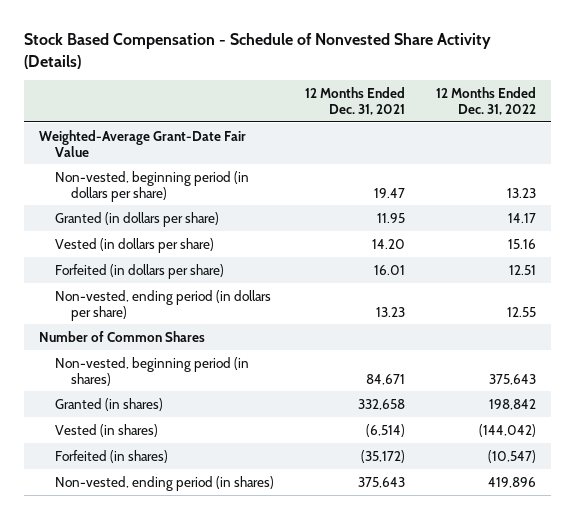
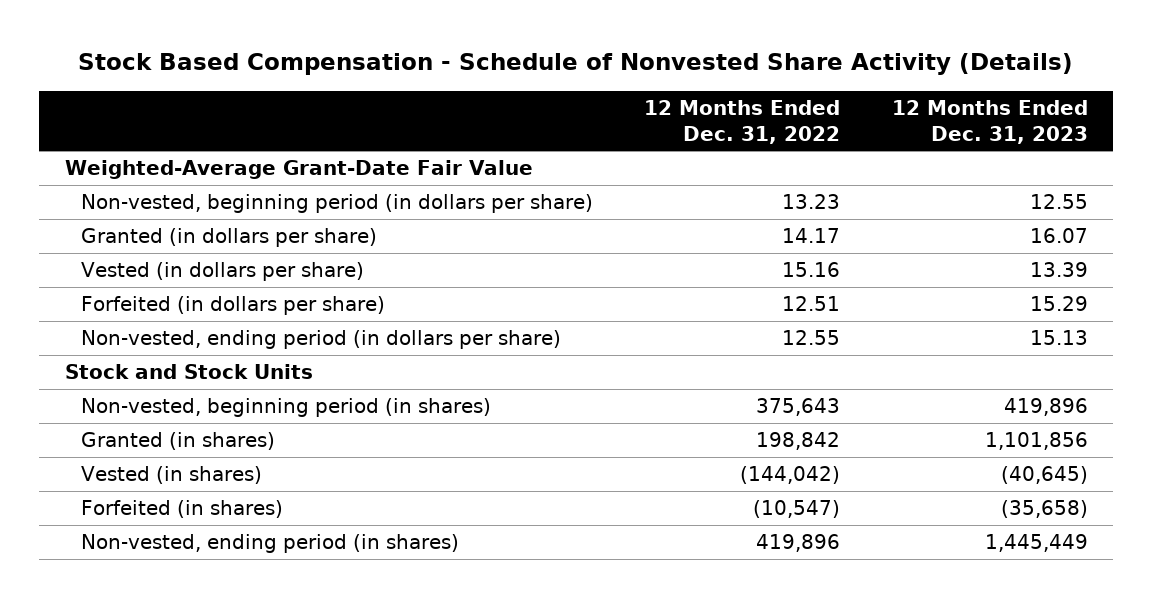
[305,86,406,115] 12 Months Ended Dec. 31, 2021 -> none
none -> [891,99,1088,144] 12 Months Ended Dec. 31, 2023
[39,330,206,342] Number of Common Shares -> [64,364,313,380] Stock and Stock Units

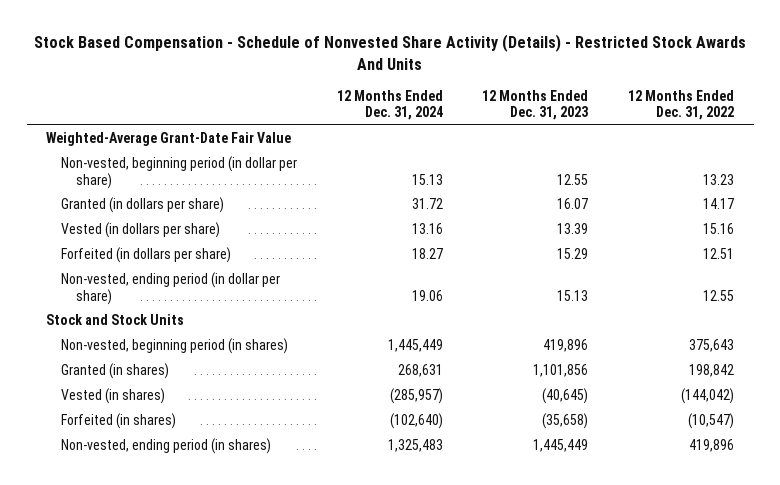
[78,53,1074,76] Stock Based Compensation - Schedule of Nonvested Share Activity (Details) -> [34,34,747,70] Stock Based Compensation - Schedule of Nonvested Share Activity (Details) - Restricted Stock Awards And Units
none -> [336,89,443,121] 12 Months Ended Dec. 31, 2024
[80,194,593,214] Non-vested, beginning period (in dollars per share) -> [61,156,298,189] Non-vested, beginning period (in dollar per share)
[80,330,561,350] Non-vested, ending period (in dollars per share) -> [61,272,281,305] Non-vested, ending period (in dollar per share)

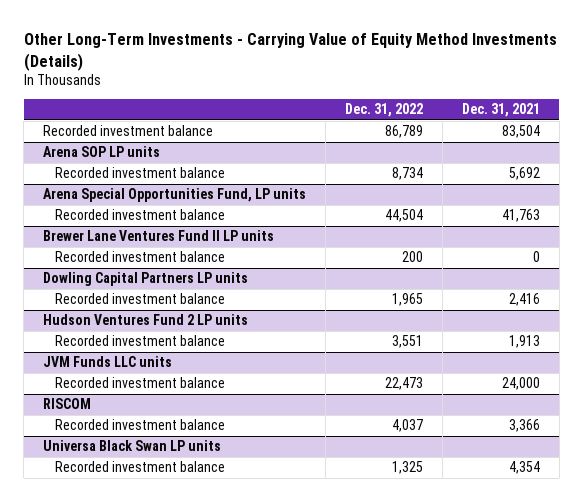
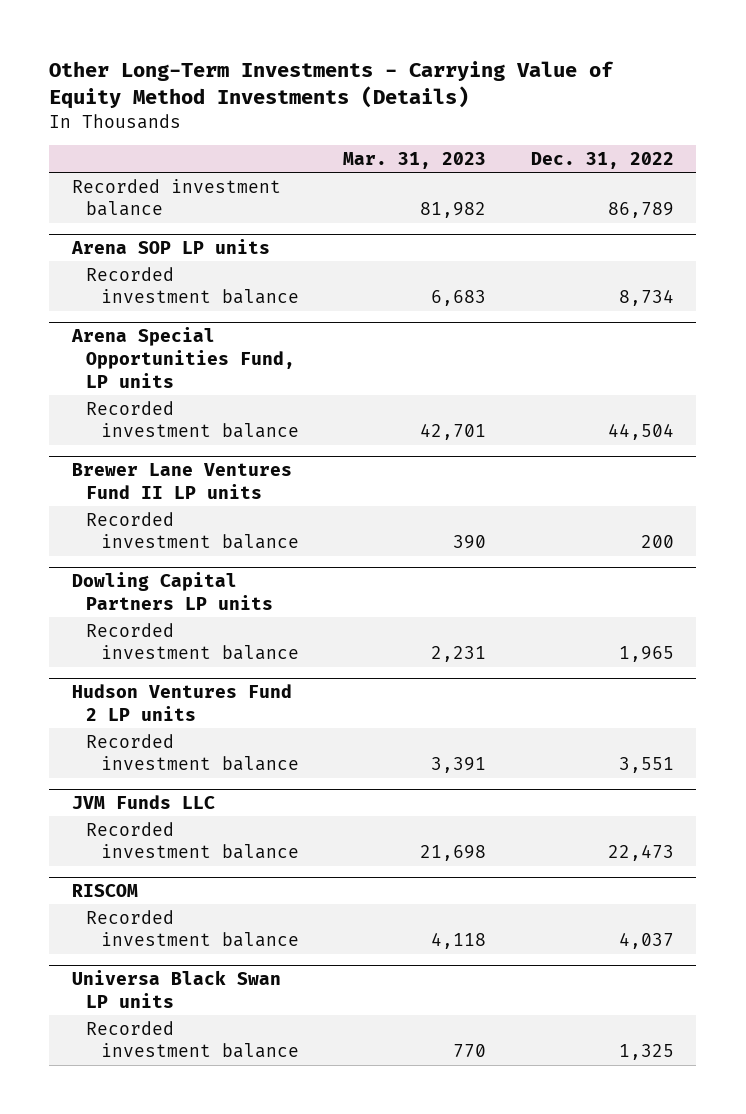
[461,103,540,118] Dec. 31, 2021 -> none
none -> [343,151,487,169] Mar. 31, 2023
[43,356,173,368] JVM Funds LLC units -> [71,795,215,810] JVM Funds LLC

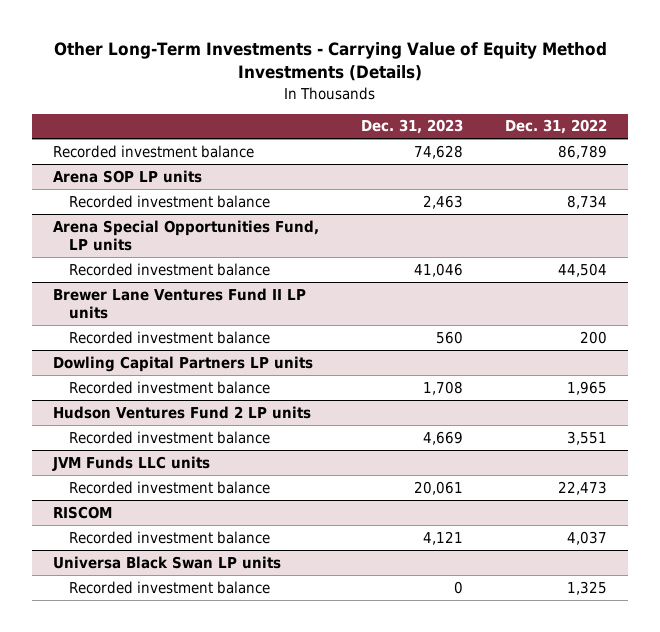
[343,151,487,169] Mar. 31, 2023 -> none
none -> [360,119,463,135] Dec. 31, 2023
[71,795,215,810] JVM Funds LLC -> [51,455,210,471] JVM Funds LLC units

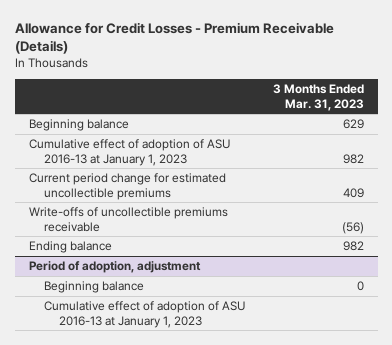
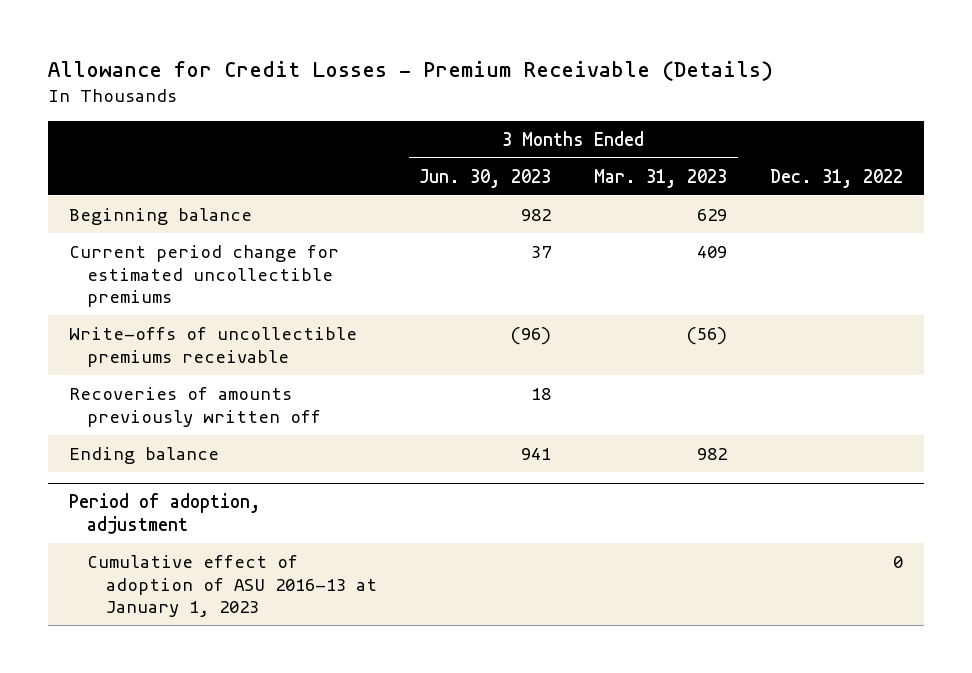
none -> [419,168,552,188] Jun. 30, 2023
none -> [769,168,903,188] Dec. 31, 2022
[28,139,230,166] Cumulative effect of adoption of ASU 2016-13 at January 1, 2023 -> none
none -> [68,386,322,427] Recoveries of amounts previously written off
[43,281,144,294] Beginning balance -> none

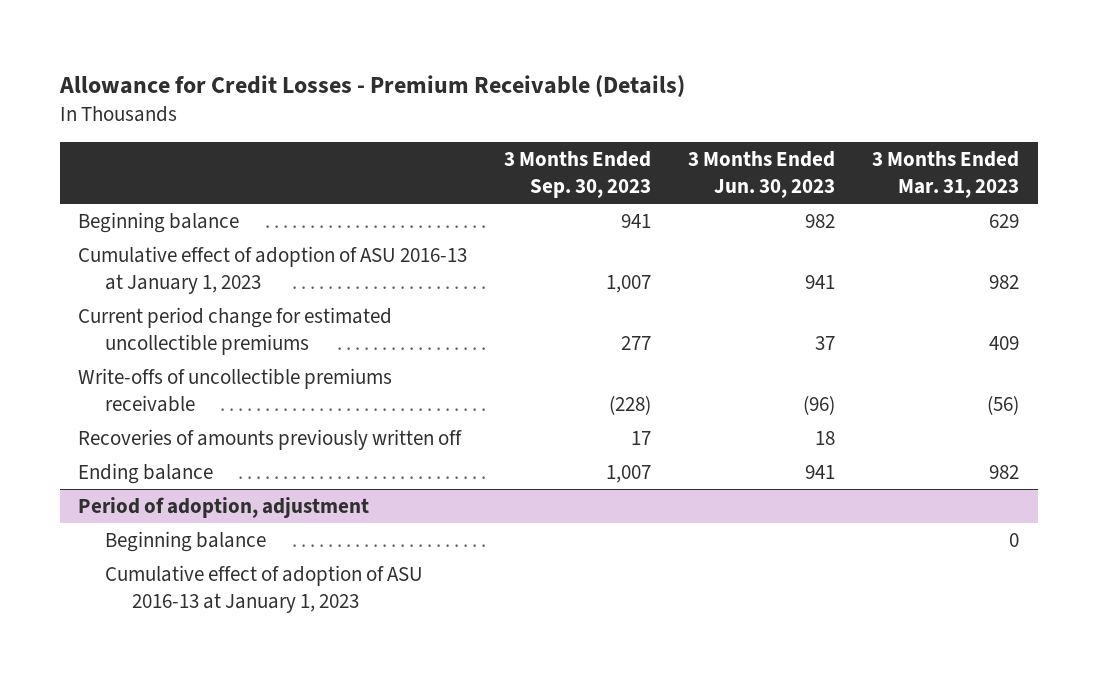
[769,168,903,188] Dec. 31, 2022 -> none
none -> [504,151,652,199] 3 Months Ended Sep. 30, 2023
none -> [78,246,468,295] Cumulative effect of adoption of ASU 2016-13 at January 1, 2023
none -> [105,531,267,553] Beginning balance

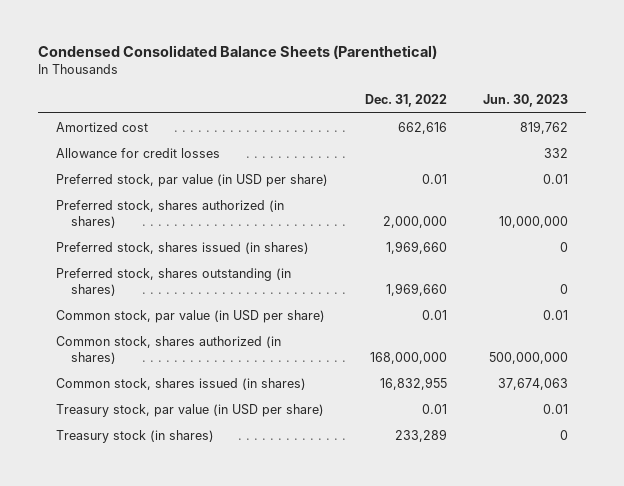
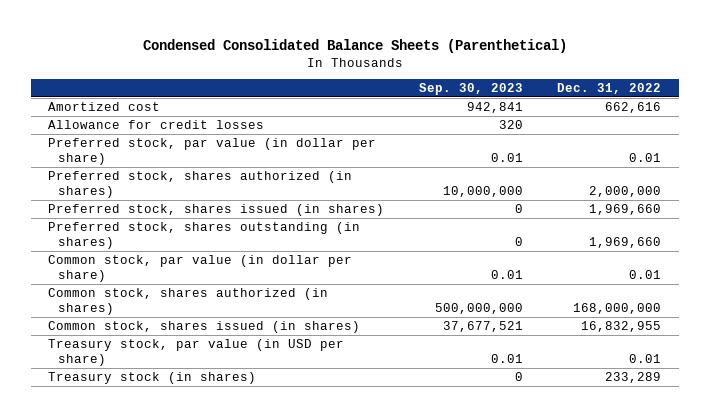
[483,94,569,108] Jun. 30, 2023 -> none
none -> [418,83,523,96] Sep. 30, 2023
[56,173,329,187] Preferred stock, par value (in USD per share) -> [48,138,377,165] Preferred stock, par value (in dollar per share)
[56,309,326,323] Common stock, par value (in USD per share) -> [48,255,353,282] Common stock, par value (in dollar per share)

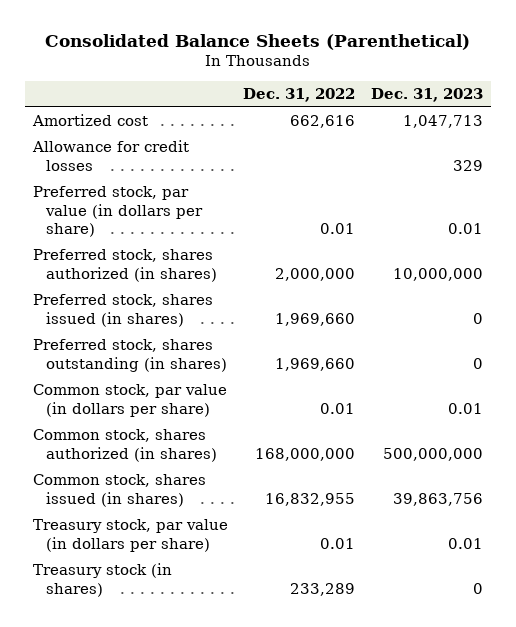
[142,39,567,54] Condensed Consolidated Balance Sheets (Parenthetical) -> [44,33,470,50] Consolidated Balance Sheets (Parenthetical)
[418,83,523,96] Sep. 30, 2023 -> none
none -> [371,87,484,102] Dec. 31, 2023
[48,138,377,165] Preferred stock, par value (in dollar per share) -> [32,186,204,238] Preferred stock, par value (in dollars per share)
[48,255,353,282] Common stock, par value (in dollar per share) -> [32,384,227,417] Common stock, par value (in dollars per share)
[48,339,345,366] Treasury stock, par value (in USD per share) -> [32,519,228,552] Treasury stock, par value (in dollars per share)

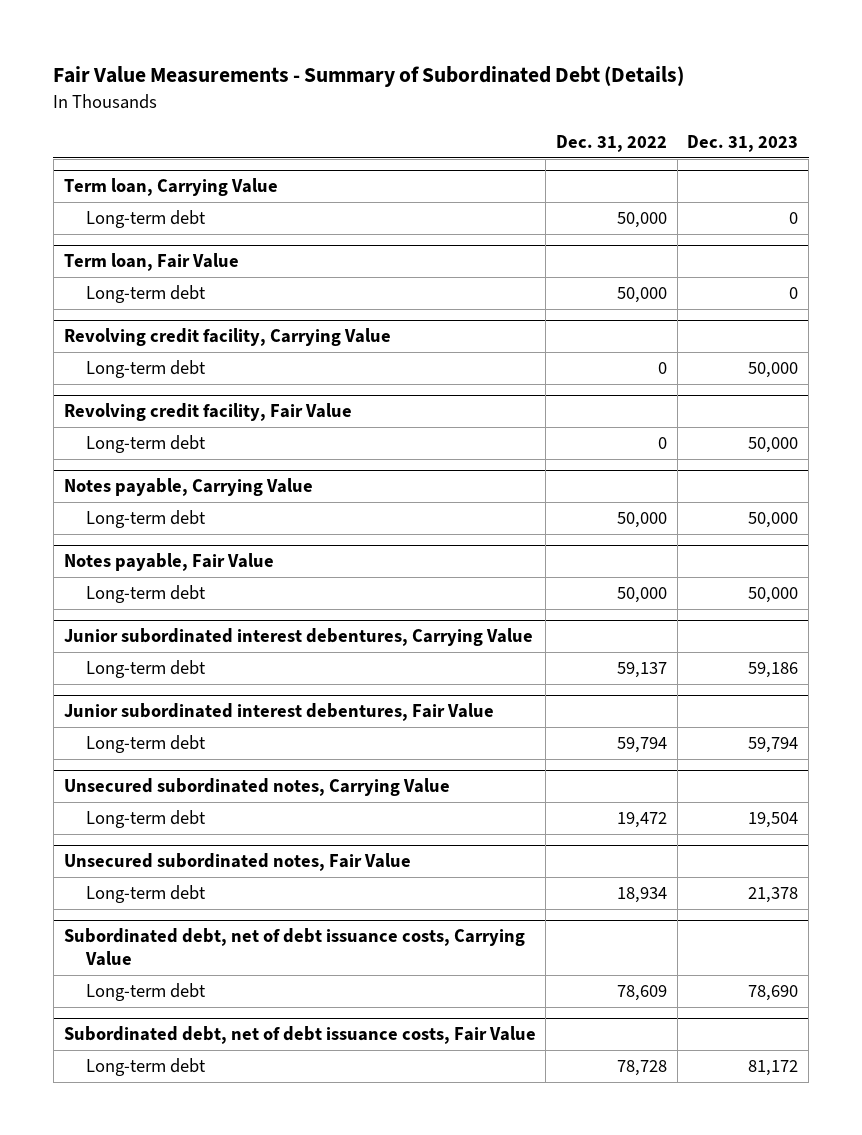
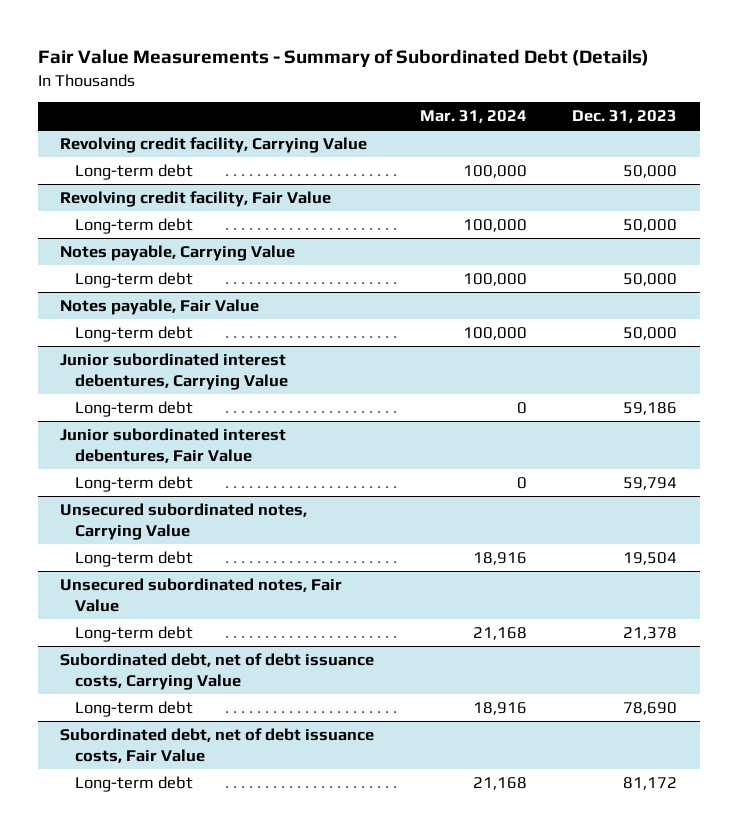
[555,135,667,153] Dec. 31, 2022 -> none
none -> [419,110,527,124] Mar. 31, 2024
[63,178,278,197] Term loan, Carrying Value -> none
[85,209,206,228] Long-term debt -> none
[63,253,239,272] Term loan, Fair Value -> none
[85,284,206,303] Long-term debt -> none

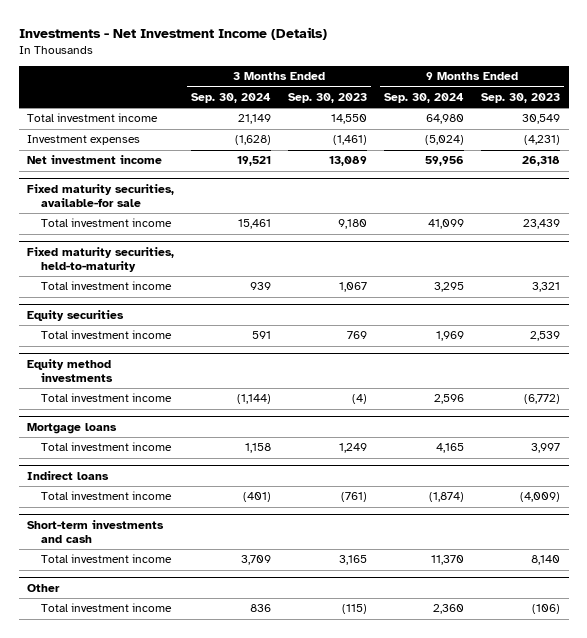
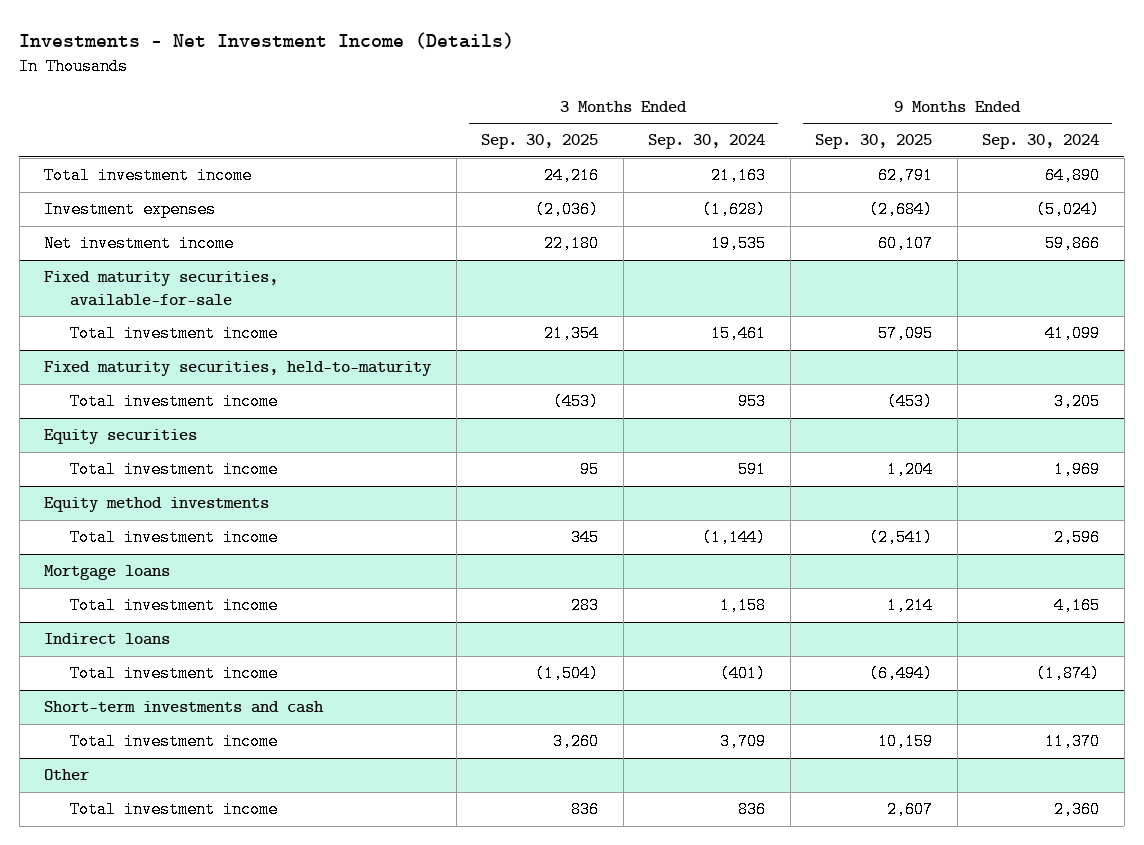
[288,92,368,103] Sep. 30, 2023 -> none
[481,92,561,103] Sep. 30, 2023 -> none
none -> [481,134,599,150] Sep. 30, 2025
none -> [815,134,933,150] Sep. 30, 2025
[238,114,272,125] 21,149 -> [711,167,767,185] 21,163
[426,114,465,125] 64,980 -> [1045,167,1101,185] 64,890
[237,156,272,167] 19,521 -> [711,235,767,253] 19,535
[425,156,465,167] 59,956 -> [1045,235,1101,253] 59,866
[27,183,175,208] Fixed maturity securities, available-for sale -> [44,271,279,306] Fixed maturity securities, available-for-sale
[250,282,272,291] 939 -> [738,393,767,411] 953
[434,282,465,293] 3,295 -> [1054,393,1101,411] 3,205

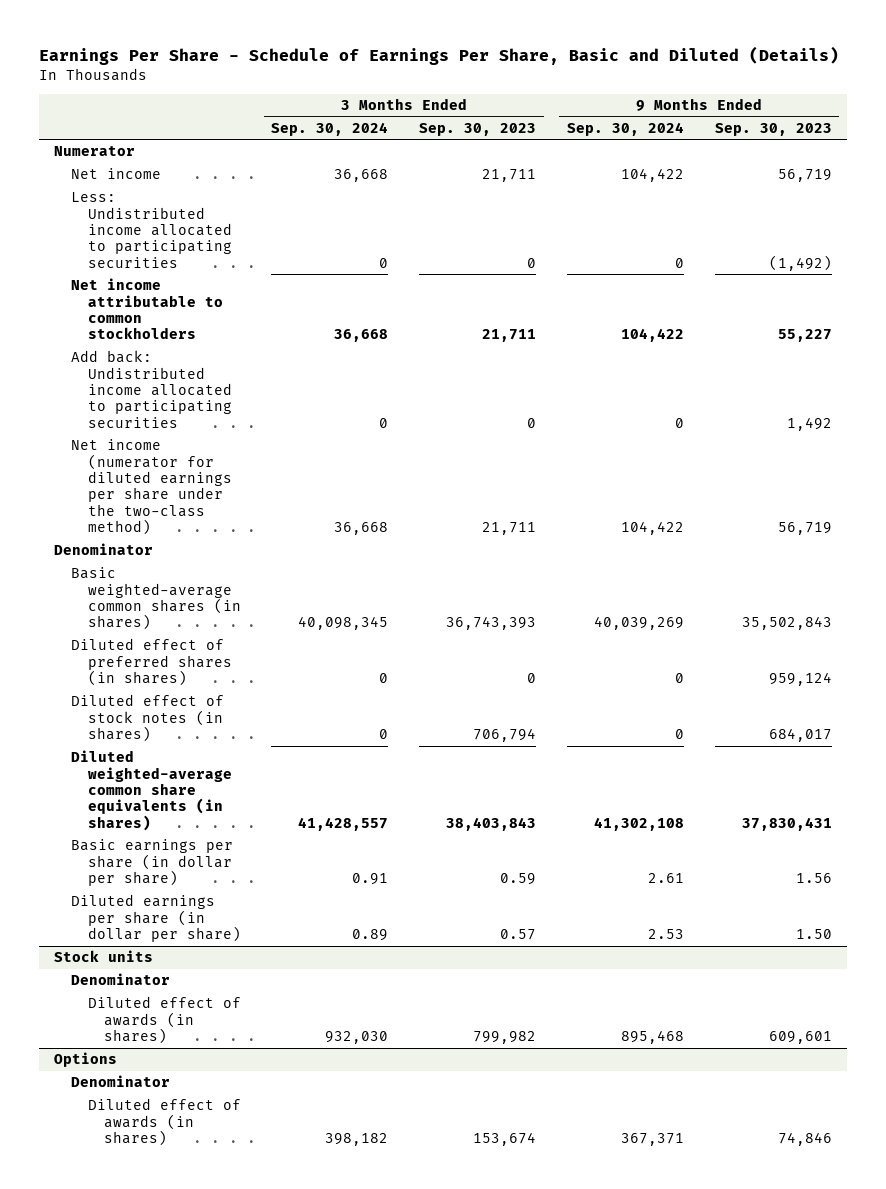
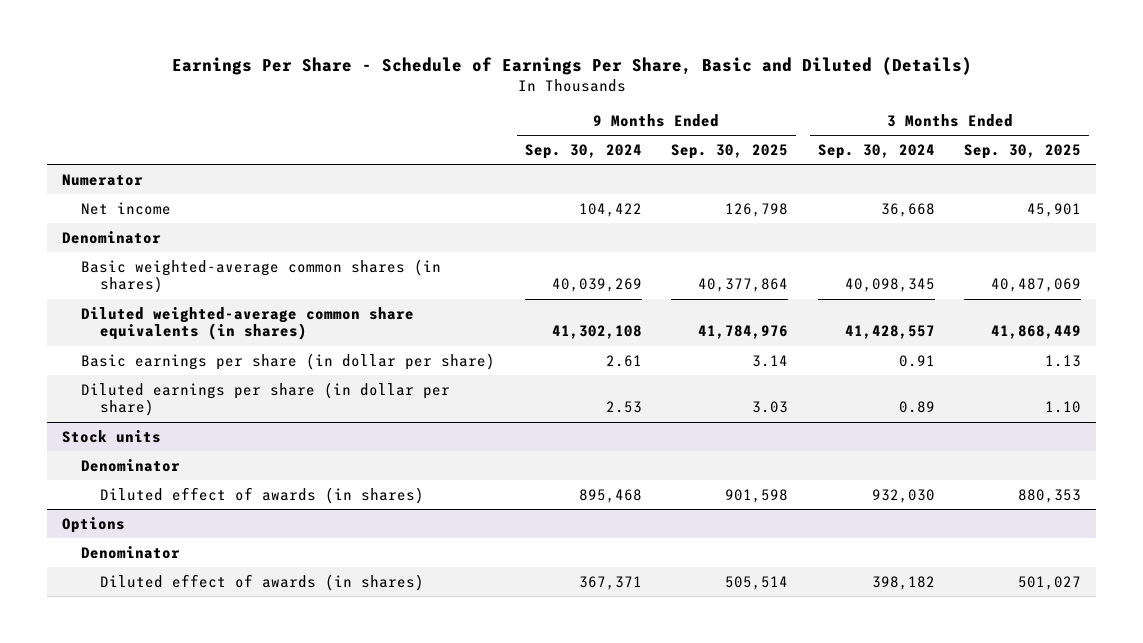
[419,122,537,136] Sep. 30, 2023 -> none
[714,122,832,136] Sep. 30, 2023 -> none
none -> [671,143,789,159] Sep. 30, 2025
none -> [964,143,1082,159] Sep. 30, 2025
[71,192,232,268] Less: Undistributed income allocated to participating securities -> none
[71,278,223,340] Net income attributable to common stockholders -> none
[71,350,232,428] Add back: Undistributed income allocated to participating securities -> none
[71,439,232,536] Net income (numerator for diluted earnings per share under the two-class method) -> none
[71,638,232,687] Diluted effect of preferred shares (in shares) -> none
[71,694,225,743] Diluted effect of stock notes (in shares) -> none

